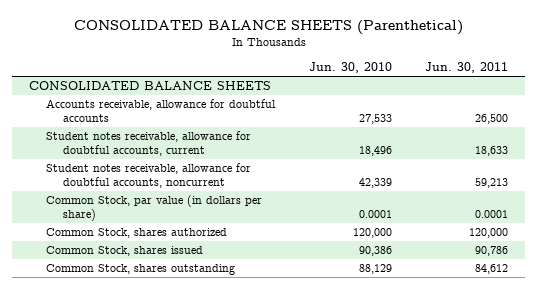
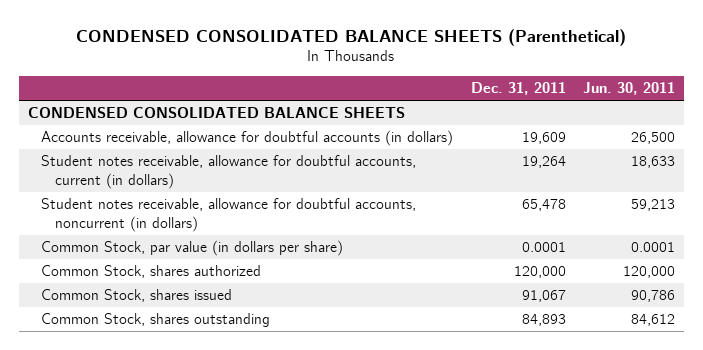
[73,20,463,36] CONSOLIDATED BALANCE SHEETS (Parenthetical) -> [76,28,627,46] CONDENSED CONSOLIDATED BALANCE SHEETS (Parenthetical)
[308,62,392,74] Jun. 30, 2010 -> none
none -> [470,82,566,96] Dec. 31, 2011
[28,81,271,91] CONSOLIDATED BALANCE SHEETS -> [27,107,405,119] CONDENSED CONSOLIDATED BALANCE SHEETS
[45,99,276,122] Accounts receivable, allowance for doubtful accounts -> [41,130,454,147] Accounts receivable, allowance for doubtful accounts (in dollars)
[45,131,251,156] Student notes receivable, allowance for doubtful accounts, current -> [41,155,417,190] Student notes receivable, allowance for doubtful accounts, current (in dollars)
[45,163,251,188] Student notes receivable, allowance for doubtful accounts, noncurrent -> [41,198,417,233] Student notes receivable, allowance for doubtful accounts, noncurrent (in dollars)

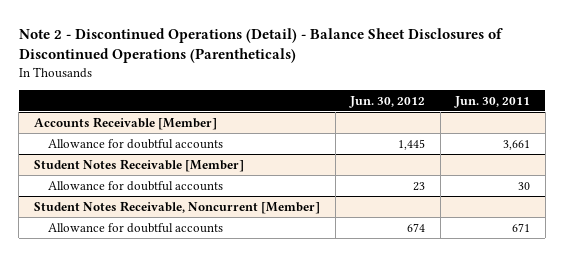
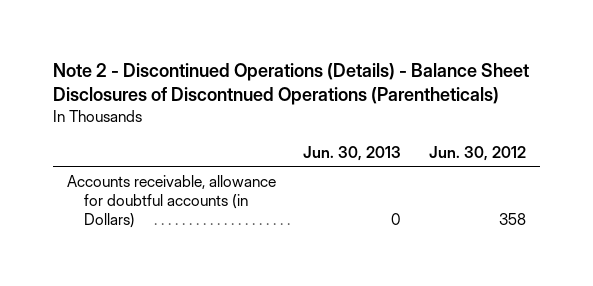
[18,28,503,64] Note 2 - Discontinued Operations (Detail) - Balance Sheet Disclosures of Discontinued Operations (Parentheticals) -> [52,62,529,106] Note 2 - Discontinued Operations (Details) - Balance Sheet Disclosures of Discontnued Operations (Parentheticals)
[454,95,531,108] Jun. 30, 2011 -> none
none -> [303,145,402,161] Jun. 30, 2013
[34,116,218,130] Accounts Receivable [Member] -> none
[34,158,245,172] Student Notes Receivable [Member] -> none
[48,180,224,191] Allowance for doubtful accounts -> none
[34,200,321,214] Student Notes Receivable, Noncurrent [Member] -> none
[48,222,224,233] Allowance for doubtful accounts -> none
[48,138,224,149] Allowance for doubtful accounts -> [66,174,276,228] Accounts receivable, allowance for doubtful accounts (in Dollars)
[398,138,426,150] 1,445 -> [499,212,527,225] 358

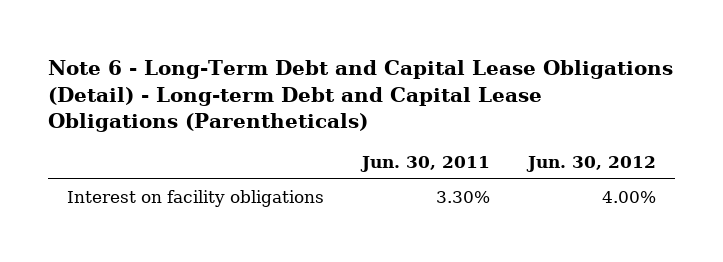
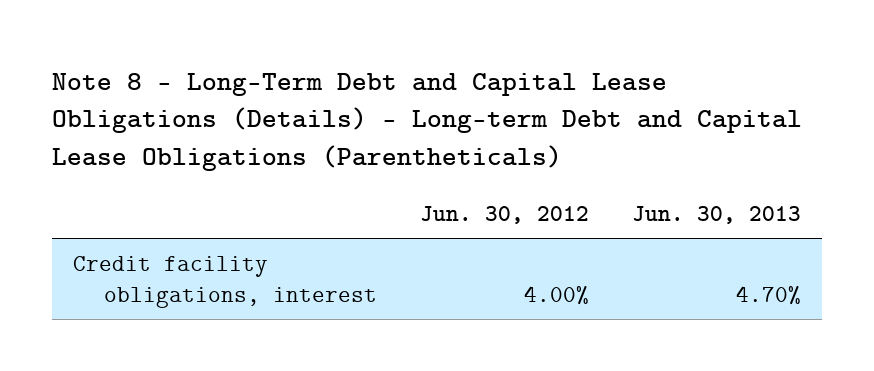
[48,60,674,133] Note 6 - Long-Term Debt and Capital Lease Obligations (Detail) - Long-term Debt and Capital Lease Obligations (Parentheticals) -> [51,72,802,171] Note 8 - Long-Term Debt and Capital Lease Obligations (Details) - Long-term Debt and Capital Lease Obligations (Parentheticals)
[360,156,491,173] Jun. 30, 2011 -> none
none -> [631,205,801,224] Jun. 30, 2013
[67,190,325,208] Interest on facility obligations -> [73,256,377,308] Credit facility obligations, interest

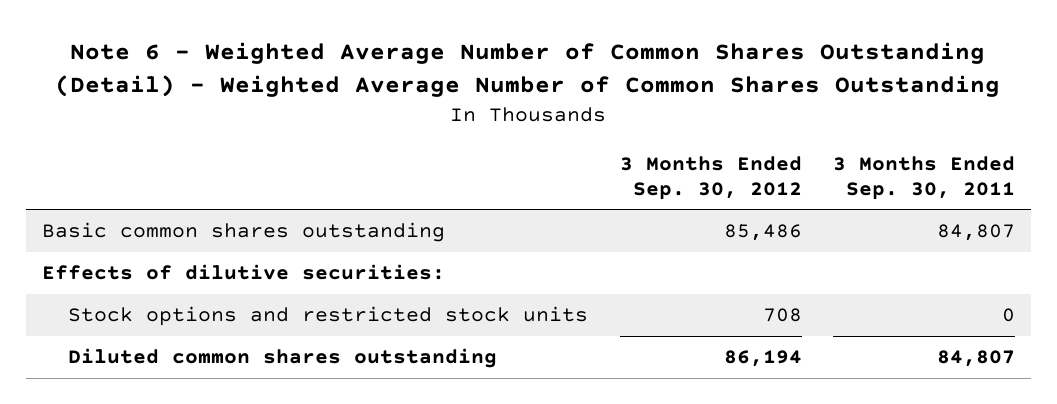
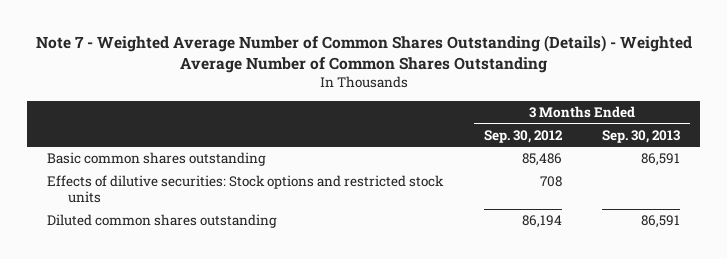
[55,42,1001,98] Note 6 - Weighted Average Number of Common Shares Outstanding (Detail) - Weighted Average Number of Common Shares Outstanding -> [35,35,692,74] Note 7 - Weighted Average Number of Common Shares Outstanding (Details) - Weighted Average Number of Common Shares Outstanding
[832,155,1015,200] 3 Months Ended Sep. 30, 2011 -> none
none -> [602,129,681,143] Sep. 30, 2013
[41,264,445,281] Effects of dilutive securities: -> none
[68,306,589,327] Stock options and restricted stock units -> [47,175,445,204] Effects of dilutive securities: Stock options and restricted stock units

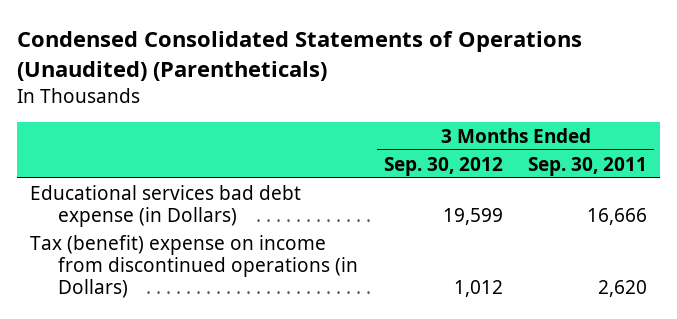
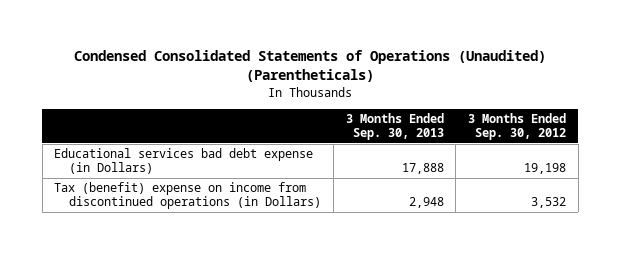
[528,156,648,176] Sep. 30, 2011 -> none
none -> [345,112,444,141] 3 Months Ended Sep. 30, 2013
[442,208,503,226] 19,599 -> [524,163,567,175] 19,198
[453,280,503,298] 1,012 -> [531,197,567,209] 3,532

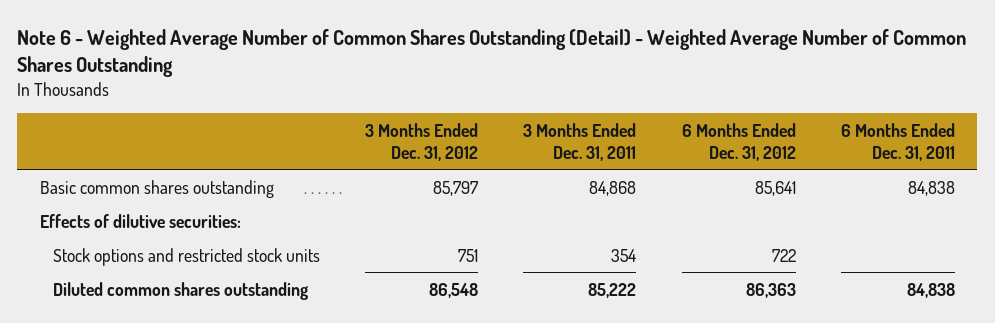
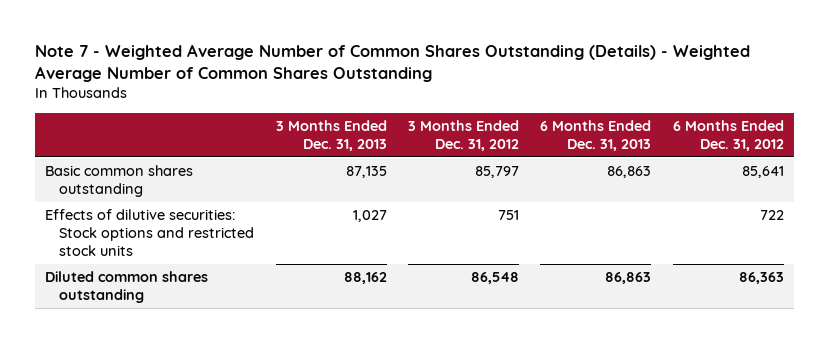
[17,28,967,77] Note 6 - Weighted Average Number of Common Shares Outstanding (Detail) - Weighted Average Number of Common Shares Outstanding -> [34,43,750,83] Note 7 - Weighted Average Number of Common Shares Outstanding (Details) - Weighted Average Number of Common Shares Outstanding
[523,122,637,161] 3 Months Ended Dec. 31, 2011 -> none
[840,122,955,161] 6 Months Ended Dec. 31, 2011 -> none
none -> [275,119,387,152] 3 Months Ended Dec. 31, 2013
none -> [540,119,652,152] 6 Months Ended Dec. 31, 2013
[39,213,241,228] Effects of dilutive securities: -> none
[52,247,320,266] Stock options and restricted stock units -> [45,209,255,257] Effects of dilutive securities: Stock options and restricted stock units

